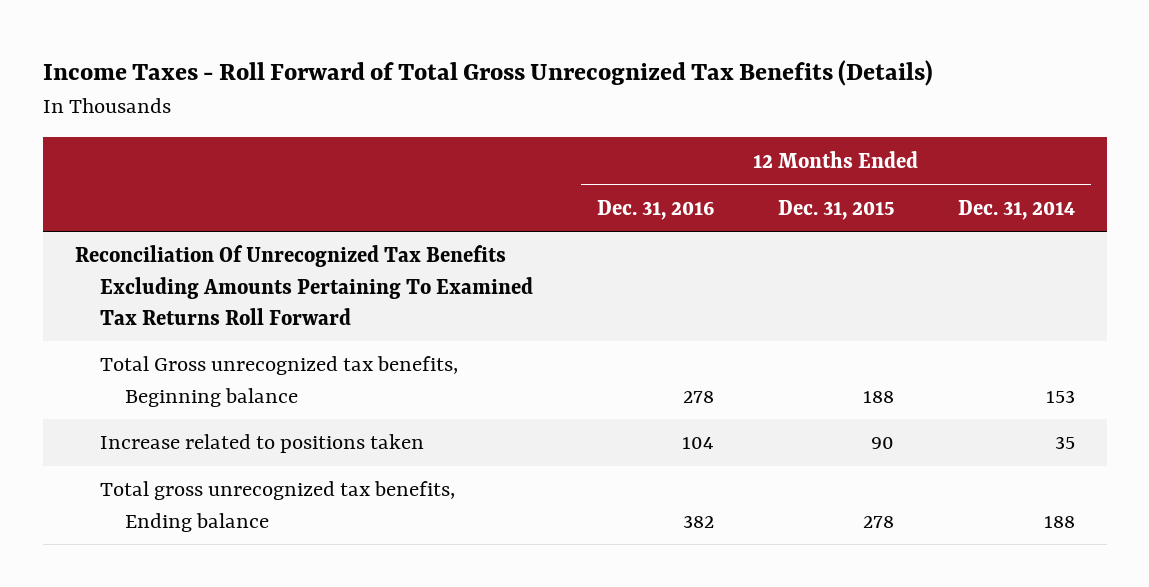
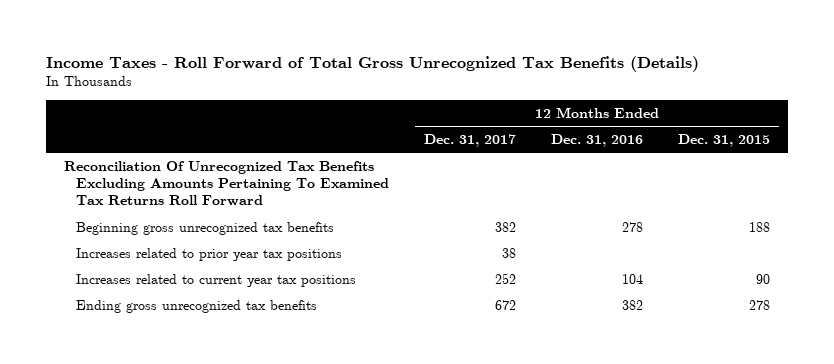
[957,199,1075,220] Dec. 31, 2014 -> none
none -> [424,133,517,147] Dec. 31, 2017
[99,356,458,407] Total Gross unrecognized tax benefits, Beginning balance -> [75,221,334,235] Beginning gross unrecognized tax benefits
none -> [75,247,342,261] Increases related to prior year tax positions
[99,434,424,454] Increase related to positions taken -> [75,273,356,287] Increases related to current year tax positions
[99,481,455,532] Total gross unrecognized tax benefits, Ending balance -> [75,299,317,313] Ending gross unrecognized tax benefits

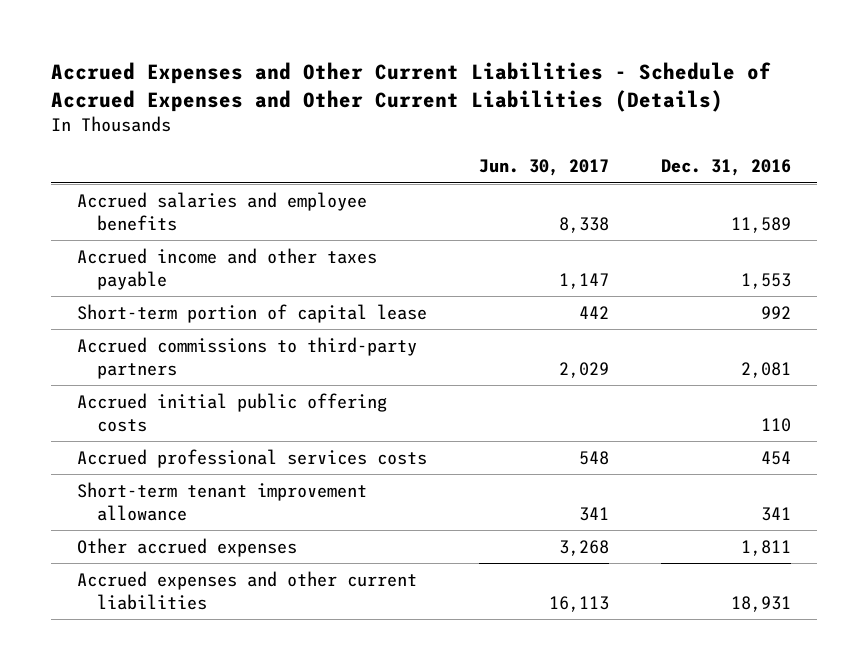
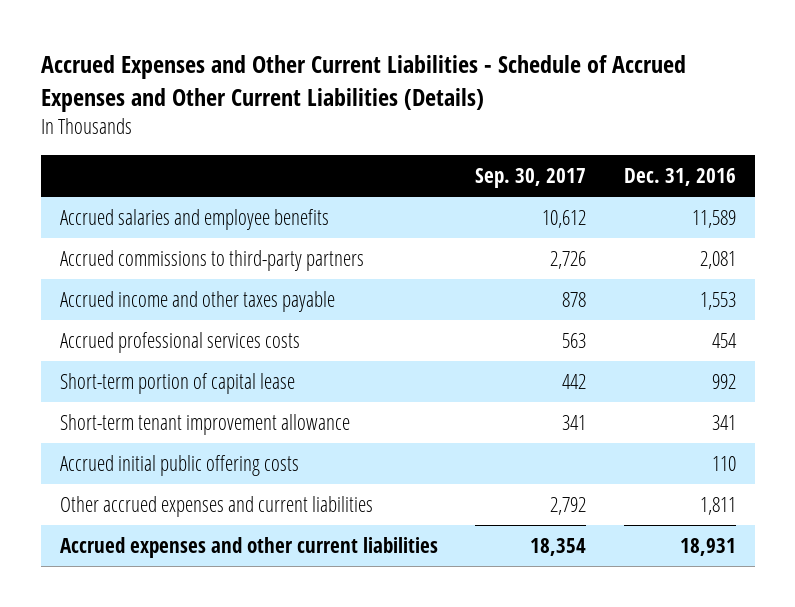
[479,159,610,177] Jun. 30, 2017 -> none
none -> [475,168,587,189] Sep. 30, 2017
[77,247,378,291] Accrued income and other taxes payable -> [59,290,335,312] Accrued income and other taxes payable
[77,303,428,323] Short-term portion of capital lease -> [59,372,295,394] Short-term portion of capital lease
[77,392,388,433] Accrued initial public offering costs -> [59,454,299,476] Accrued initial public offering costs
[77,537,298,557] Other accrued expenses -> [59,495,373,517] Other accrued expenses and current liabilities

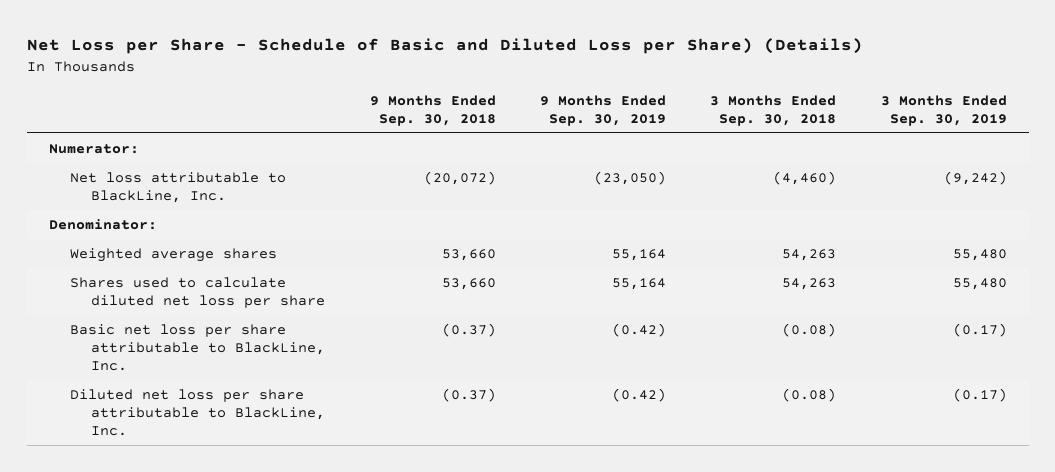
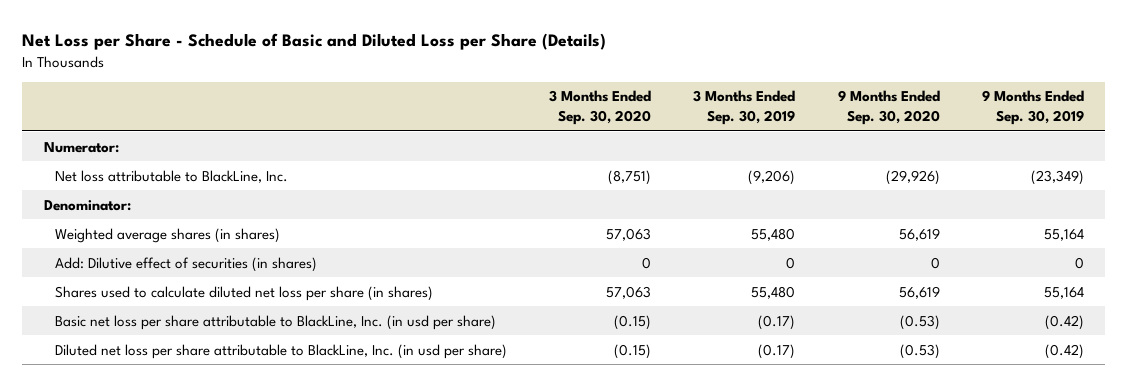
[26,38,863,55] Net Loss per Share - Schedule of Basic and Diluted Loss per Share) (Details) -> [22,33,607,51] Net Loss per Share - Schedule of Basic and Diluted Loss per Share (Details)
[369,94,496,126] 9 Months Ended Sep. 30, 2018 -> none
[710,94,837,126] 3 Months Ended Sep. 30, 2018 -> none
none -> [549,90,652,126] 3 Months Ended Sep. 30, 2020
none -> [837,90,940,126] 9 Months Ended Sep. 30, 2020
[593,170,666,185] (23,050) -> [1030,169,1084,185] (23,349)
[943,170,1007,185] (9,242) -> [748,169,796,185] (9,206)
[70,247,278,262] Weighted average shares -> [54,227,280,243] Weighted average shares (in shares)
none -> [54,256,317,272] Add: Dilutive effect of securities (in shares)
[70,276,326,309] Shares used to calculate diluted net loss per share -> [54,285,433,301] Shares used to calculate diluted net loss per share (in shares)
[70,323,326,372] Basic net loss per share attributable to BlackLine, Inc. -> [54,314,496,330] Basic net loss per share attributable to BlackLine, Inc. (in usd per share)
[70,388,326,437] Diluted net loss per share attributable to BlackLine, Inc. -> [54,343,507,359] Diluted net loss per share attributable to BlackLine, Inc. (in usd per share)

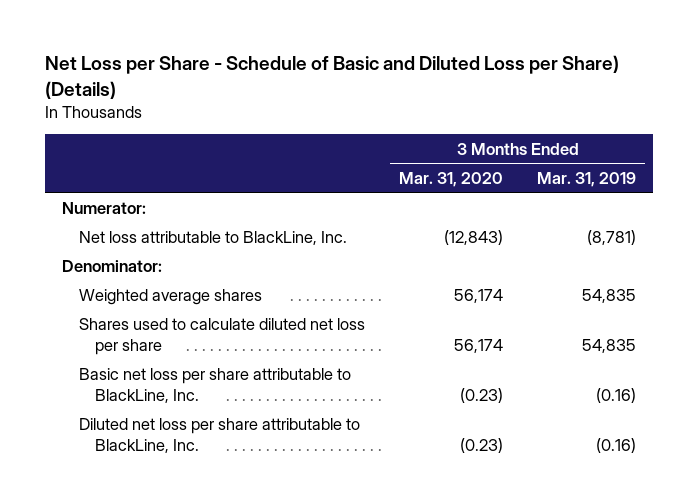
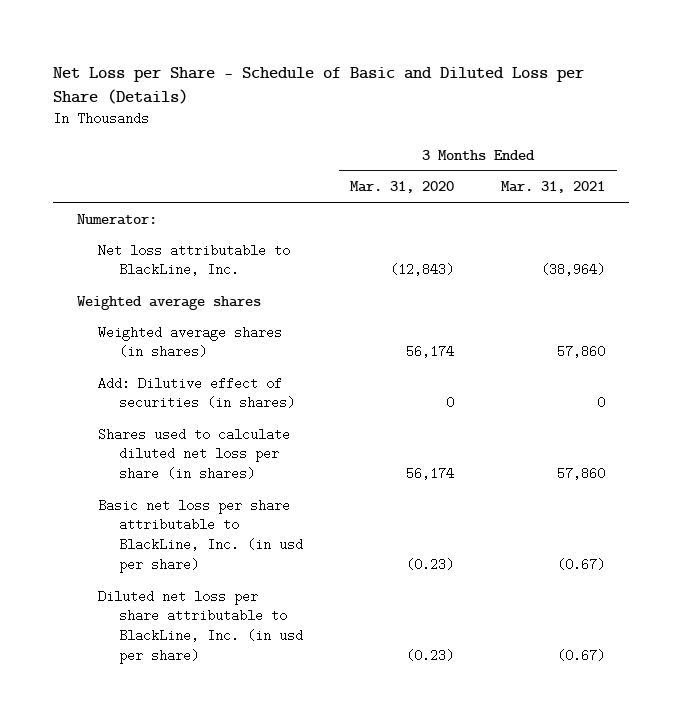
[44,55,619,99] Net Loss per Share - Schedule of Basic and Diluted Loss per Share) (Details) -> [53,66,585,105] Net Loss per Share - Schedule of Basic and Diluted Loss per Share (Details)
[537,171,637,187] Mar. 31, 2019 -> none
none -> [501,181,606,194] Mar. 31, 2021
[61,259,162,272] Denominator: -> [76,295,261,310] Weighted average shares
[78,288,262,305] Weighted average shares -> [97,325,282,359] Weighted average shares (in shares)
none -> [97,376,296,410] Add: Dilutive effect of securities (in shares)
[78,317,365,355] Shares used to calculate diluted net loss per share -> [97,427,290,481] Shares used to calculate diluted net loss per share (in shares)
[78,367,351,403] Basic net loss per share attributable to BlackLine, Inc. -> [97,498,304,574] Basic net loss per share attributable to BlackLine, Inc. (in usd per share)
[78,417,360,453] Diluted net loss per share attributable to BlackLine, Inc. -> [97,589,304,665] Diluted net loss per share attributable to BlackLine, Inc. (in usd per share)

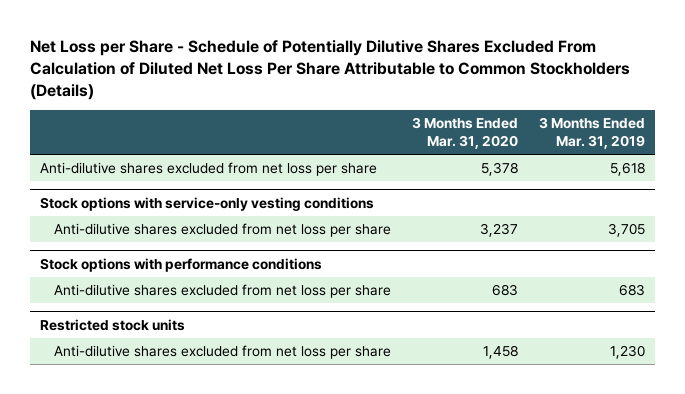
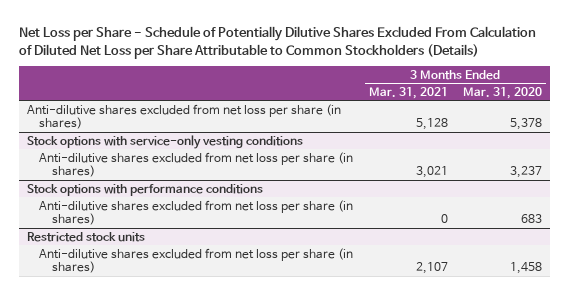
[30,40,631,100] Net Loss per Share - Schedule of Potentially Dilutive Shares Excluded From Calculation of Diluted Net Loss Per Share Attributable to Common Stockholders (Details) -> [18,25,536,59] Net Loss per Share - Schedule of Potentially Dilutive Shares Excluded From Calculation of Diluted Net Loss per Share Attributable to Common Stockholders (Details)
[538,117,645,150] 3 Months Ended Mar. 31, 2019 -> none
none -> [368,86,448,99] Mar. 31, 2021
[40,162,378,177] Anti-dilutive shares excluded from net loss per share -> [26,103,341,130] Anti-dilutive shares excluded from net loss per share (in shares)
[54,223,392,238] Anti-dilutive shares excluded from net loss per share -> [39,151,354,178] Anti-dilutive shares excluded from net loss per share (in shares)
[54,284,392,299] Anti-dilutive shares excluded from net loss per share -> [39,199,354,226] Anti-dilutive shares excluded from net loss per share (in shares)
[54,345,392,360] Anti-dilutive shares excluded from net loss per share -> [39,247,354,274] Anti-dilutive shares excluded from net loss per share (in shares)

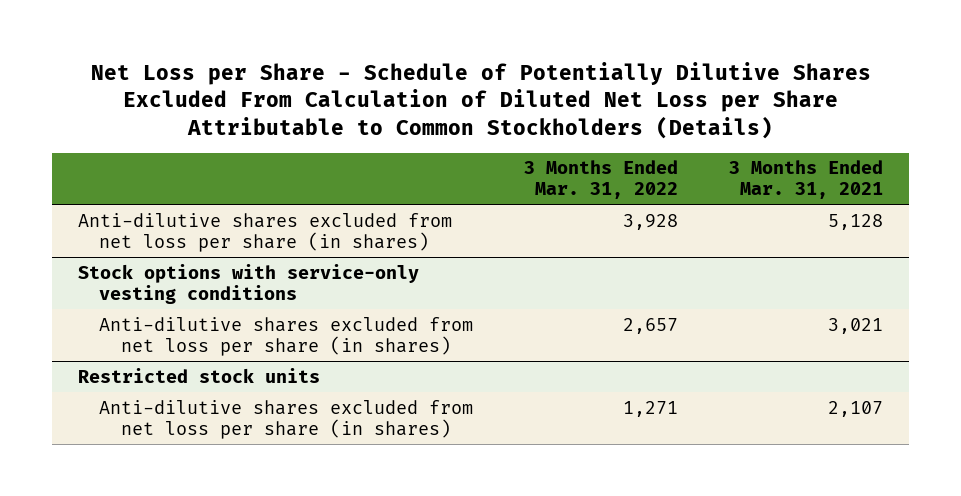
[463,86,543,99] Mar. 31, 2020 -> none
none -> [524,160,679,200] 3 Months Ended Mar. 31, 2022
[26,183,263,196] Stock options with performance conditions -> none
[39,199,354,226] Anti-dilutive shares excluded from net loss per share (in shares) -> none

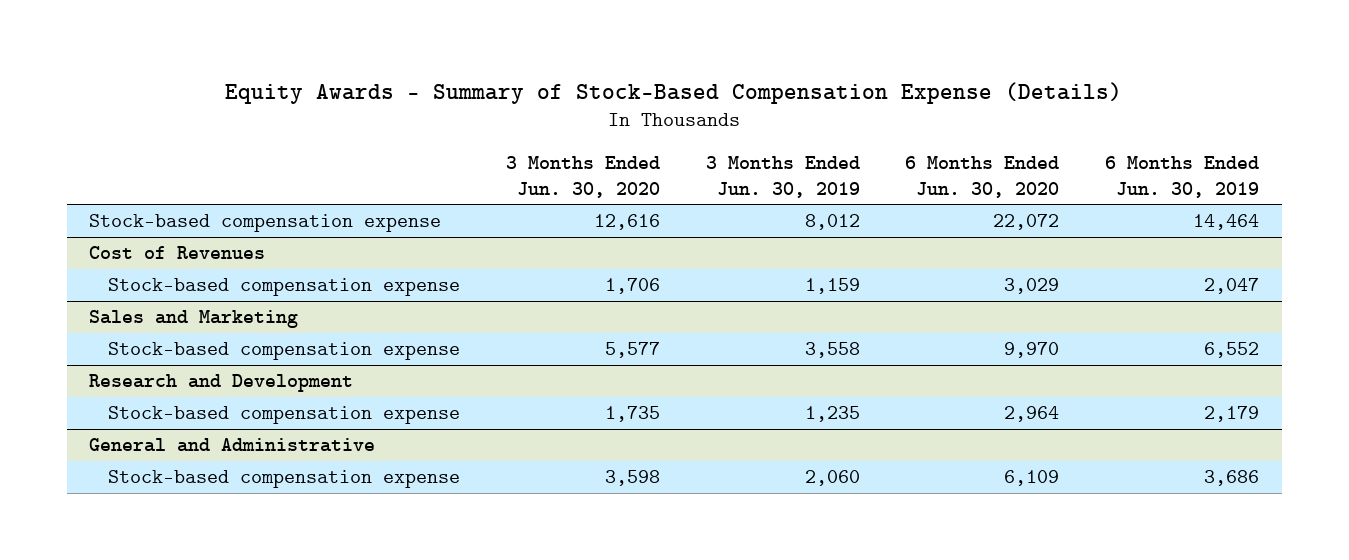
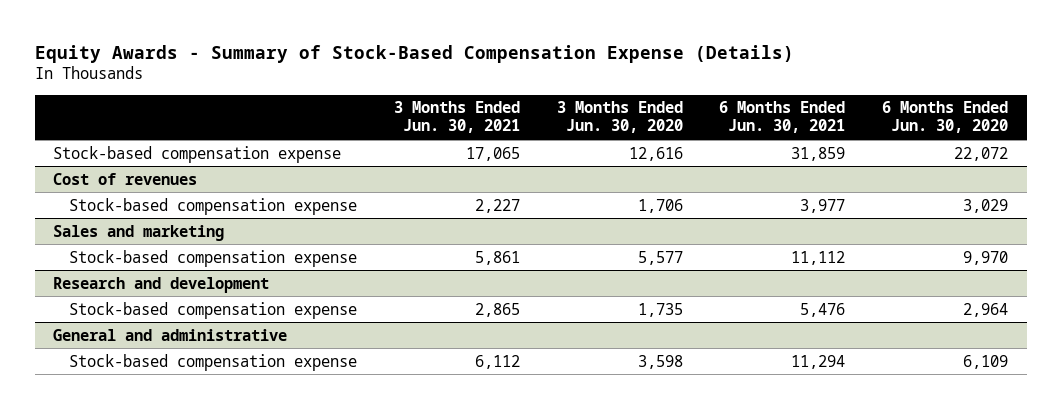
[705,156,860,198] 3 Months Ended Jun. 30, 2019 -> none
[1105,156,1260,198] 6 Months Ended Jun. 30, 2019 -> none
none -> [393,101,520,134] 3 Months Ended Jun. 30, 2021
none -> [719,101,846,134] 6 Months Ended Jun. 30, 2021
[89,246,266,260] Cost of Revenues -> [53,172,198,185] Cost of revenues
[89,310,299,329] Sales and Marketing -> [53,224,225,241] Sales and marketing
[89,374,354,393] Research and Development -> [53,276,270,293] Research and development
[89,438,376,453] General and Administrative -> [53,328,288,341] General and administrative

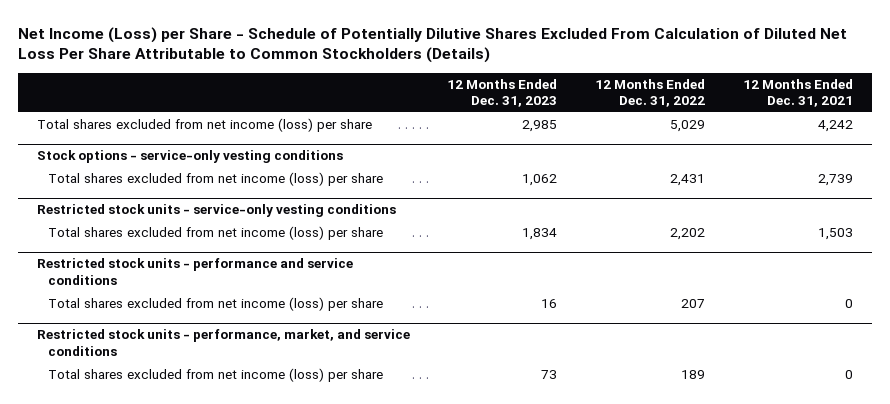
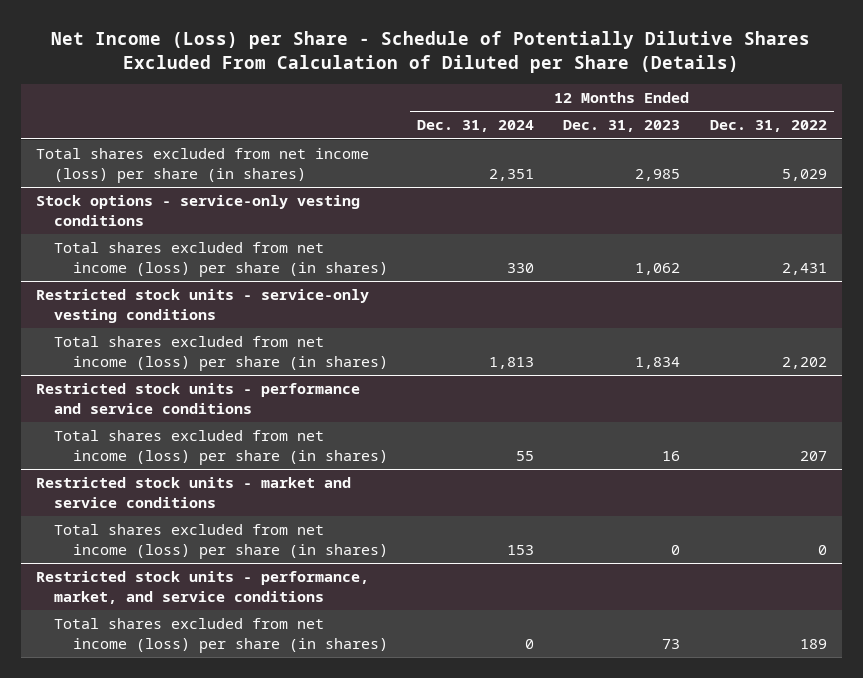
[17,26,847,64] Net Income (Loss) per Share - Schedule of Potentially Dilutive Shares Excluded From Calculation of Diluted Net Loss Per Share Attributable to Common Stockholders (Details) -> [51,31,811,73] Net Income (Loss) per Share - Schedule of Potentially Dilutive Shares Excluded From Calculation of Diluted per Share (Details)
[742,78,853,108] 12 Months Ended Dec. 31, 2021 -> none
none -> [417,120,535,133] Dec. 31, 2024
[36,118,372,133] Total shares excluded from net income (loss) per share -> [36,148,370,183] Total shares excluded from net income (loss) per share (in shares)
[48,172,384,187] Total shares excluded from net income (loss) per share -> [54,242,388,277] Total shares excluded from net income (loss) per share (in shares)
[48,226,384,241] Total shares excluded from net income (loss) per share -> [54,336,388,371] Total shares excluded from net income (loss) per share (in shares)
[48,297,384,312] Total shares excluded from net income (loss) per share -> [54,430,388,465] Total shares excluded from net income (loss) per share (in shares)
none -> [36,477,352,508] Restricted stock units - market and service conditions
none -> [54,524,388,559] Total shares excluded from net income (loss) per share (in shares)
[48,368,384,383] Total shares excluded from net income (loss) per share -> [54,618,388,653] Total shares excluded from net income (loss) per share (in shares)

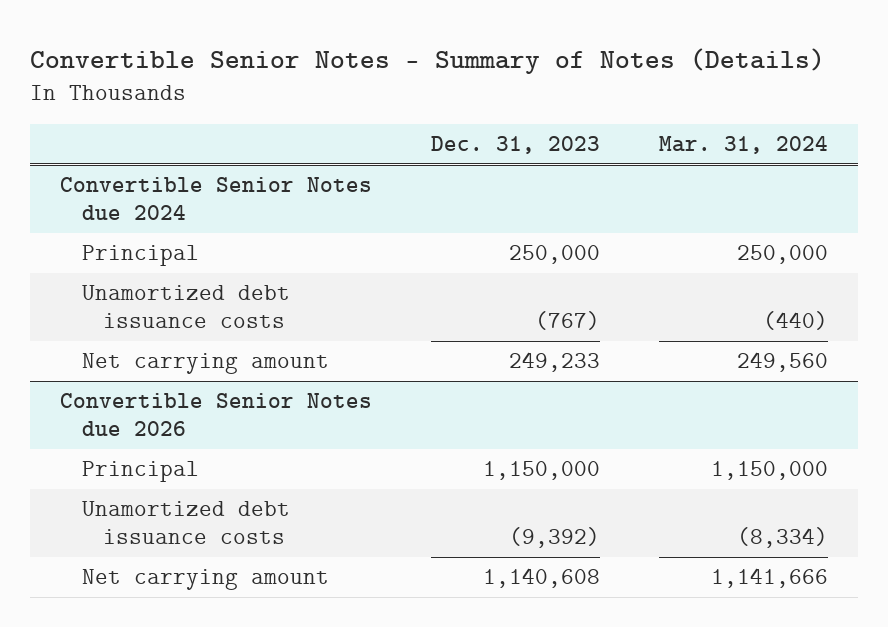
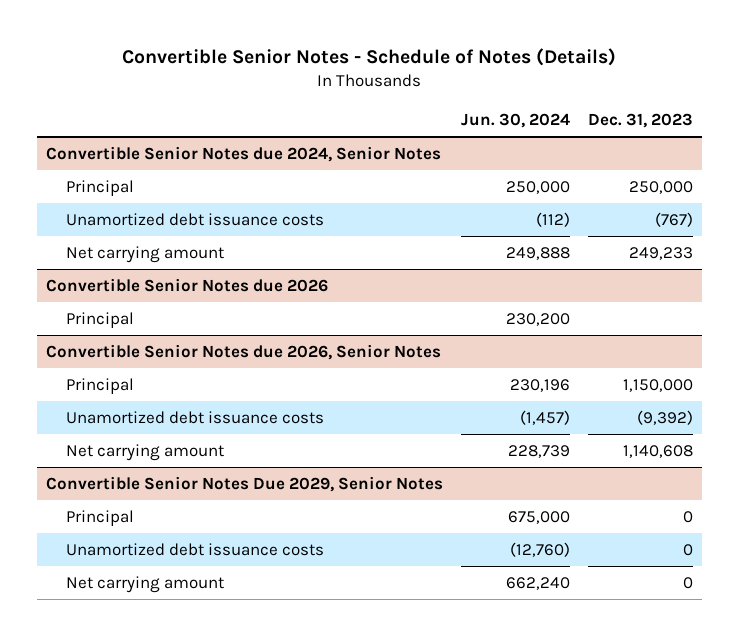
[30,47,826,74] Convertible Senior Notes - Summary of Notes (Details) -> [122,48,617,67] Convertible Senior Notes - Schedule of Notes (Details)
[659,136,829,155] Mar. 31, 2024 -> none
none -> [460,113,570,129] Jun. 30, 2024
[60,177,373,221] Convertible Senior Notes due 2024 -> [45,145,441,162] Convertible Senior Notes due 2024, Senior Notes
none -> [66,311,135,328] Principal
none -> [45,343,441,360] Convertible Senior Notes due 2026, Senior Notes
none -> [45,475,443,492] Convertible Senior Notes Due 2029, Senior Notes
none -> [66,509,135,526] Principal
none -> [66,542,325,556] Unamortized debt issuance costs
none -> [66,575,225,593] Net carrying amount

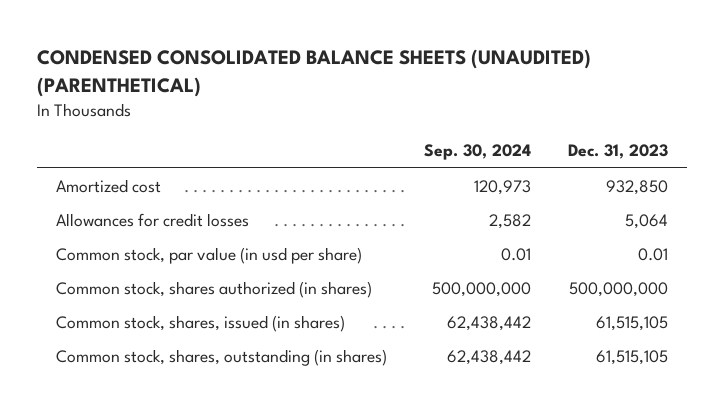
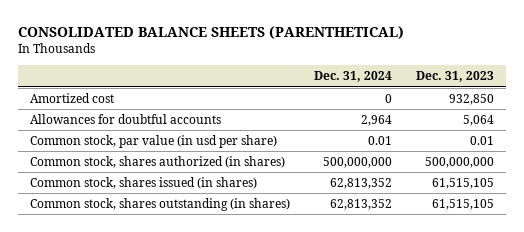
[36,49,591,97] CONDENSED CONSOLIDATED BALANCE SHEETS (UNAUDITED) (PARENTHETICAL) -> [17,25,404,39] CONSOLIDATED BALANCE SHEETS (PARENTHETICAL)
[424,144,532,161] Sep. 30, 2024 -> none
none -> [314,71,393,83] Dec. 31, 2024
[55,213,249,228] Allowances for credit losses -> [30,113,222,124] Allowances for doubtful accounts
[55,315,345,333] Common stock, shares, issued (in shares) -> [30,176,258,189] Common stock, shares issued (in shares)
[55,349,387,367] Common stock, shares, outstanding (in shares) -> [30,197,291,211] Common stock, shares outstanding (in shares)

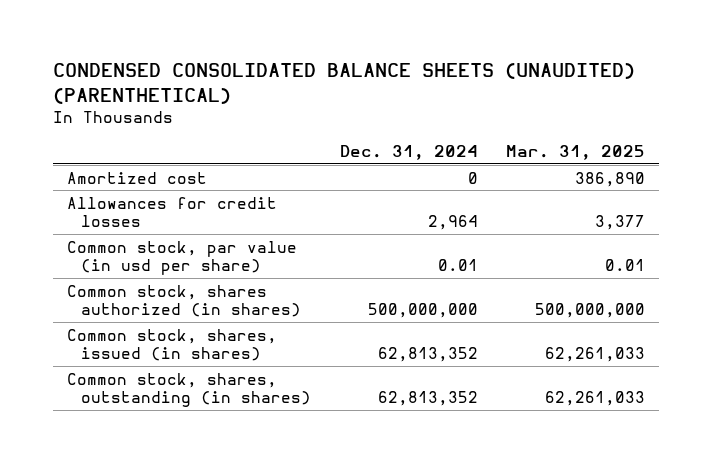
[17,25,404,39] CONSOLIDATED BALANCE SHEETS (PARENTHETICAL) -> [52,63,635,104] CONDENSED CONSOLIDATED BALANCE SHEETS (UNAUDITED) (PARENTHETICAL)
[416,71,495,83] Dec. 31, 2023 -> none
none -> [506,144,646,160] Mar. 31, 2025
[30,113,222,124] Allowances for doubtful accounts -> [67,196,278,228] Allowances for credit losses
[30,176,258,189] Common stock, shares issued (in shares) -> [67,328,278,362] Common stock, shares, issued (in shares)
[30,197,291,211] Common stock, shares outstanding (in shares) -> [67,372,312,408] Common stock, shares, outstanding (in shares)

